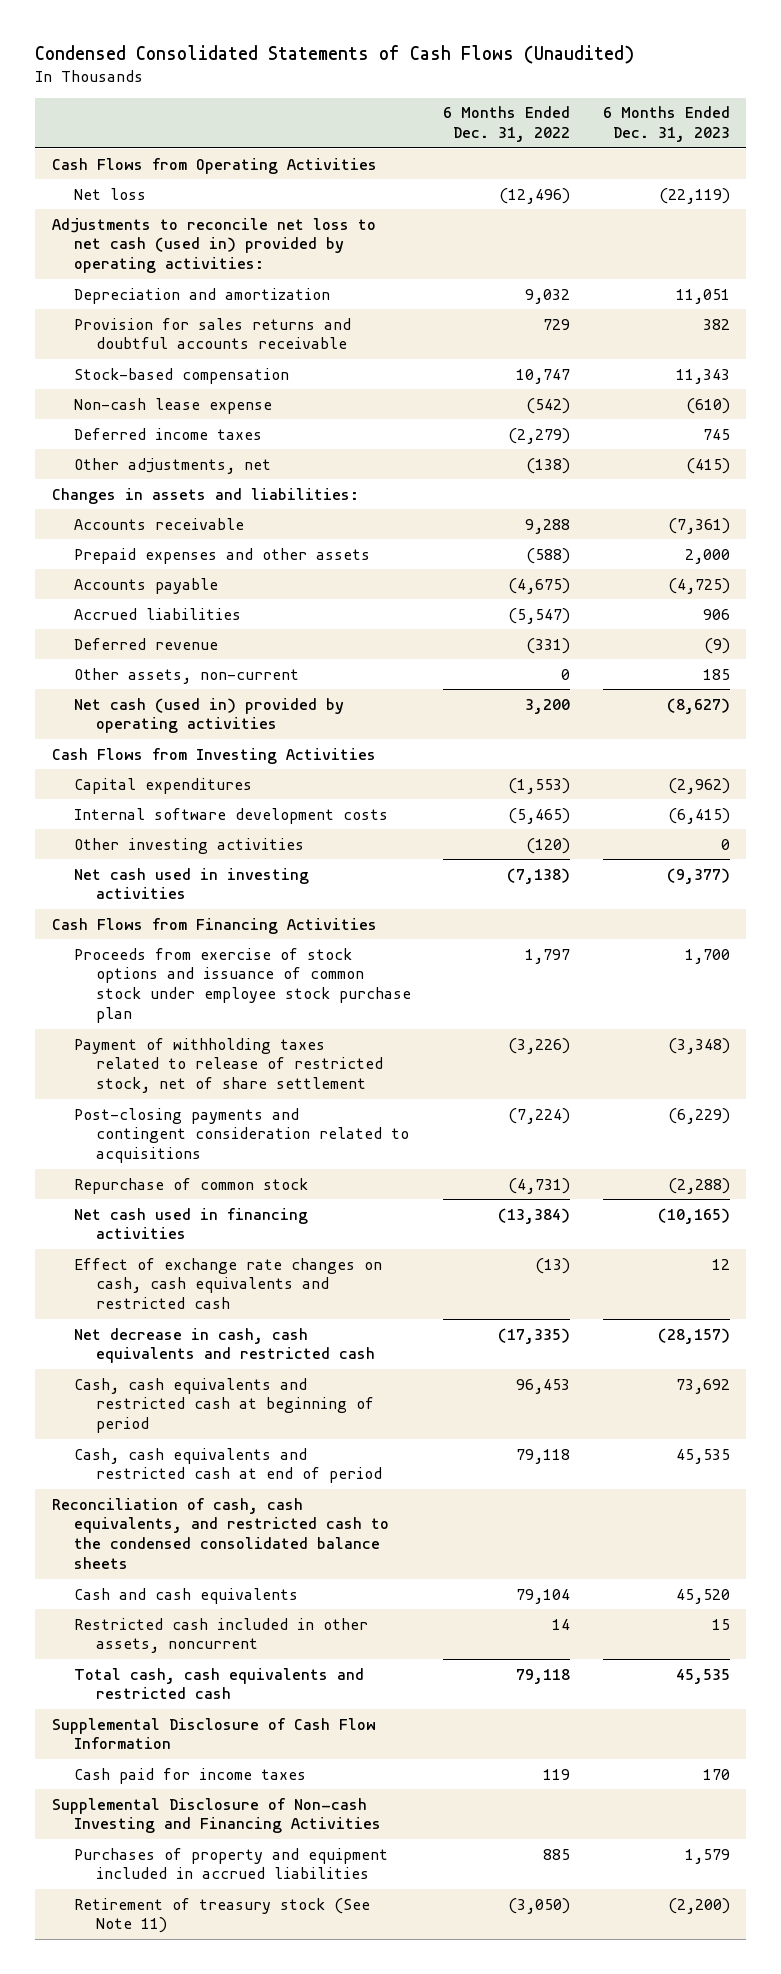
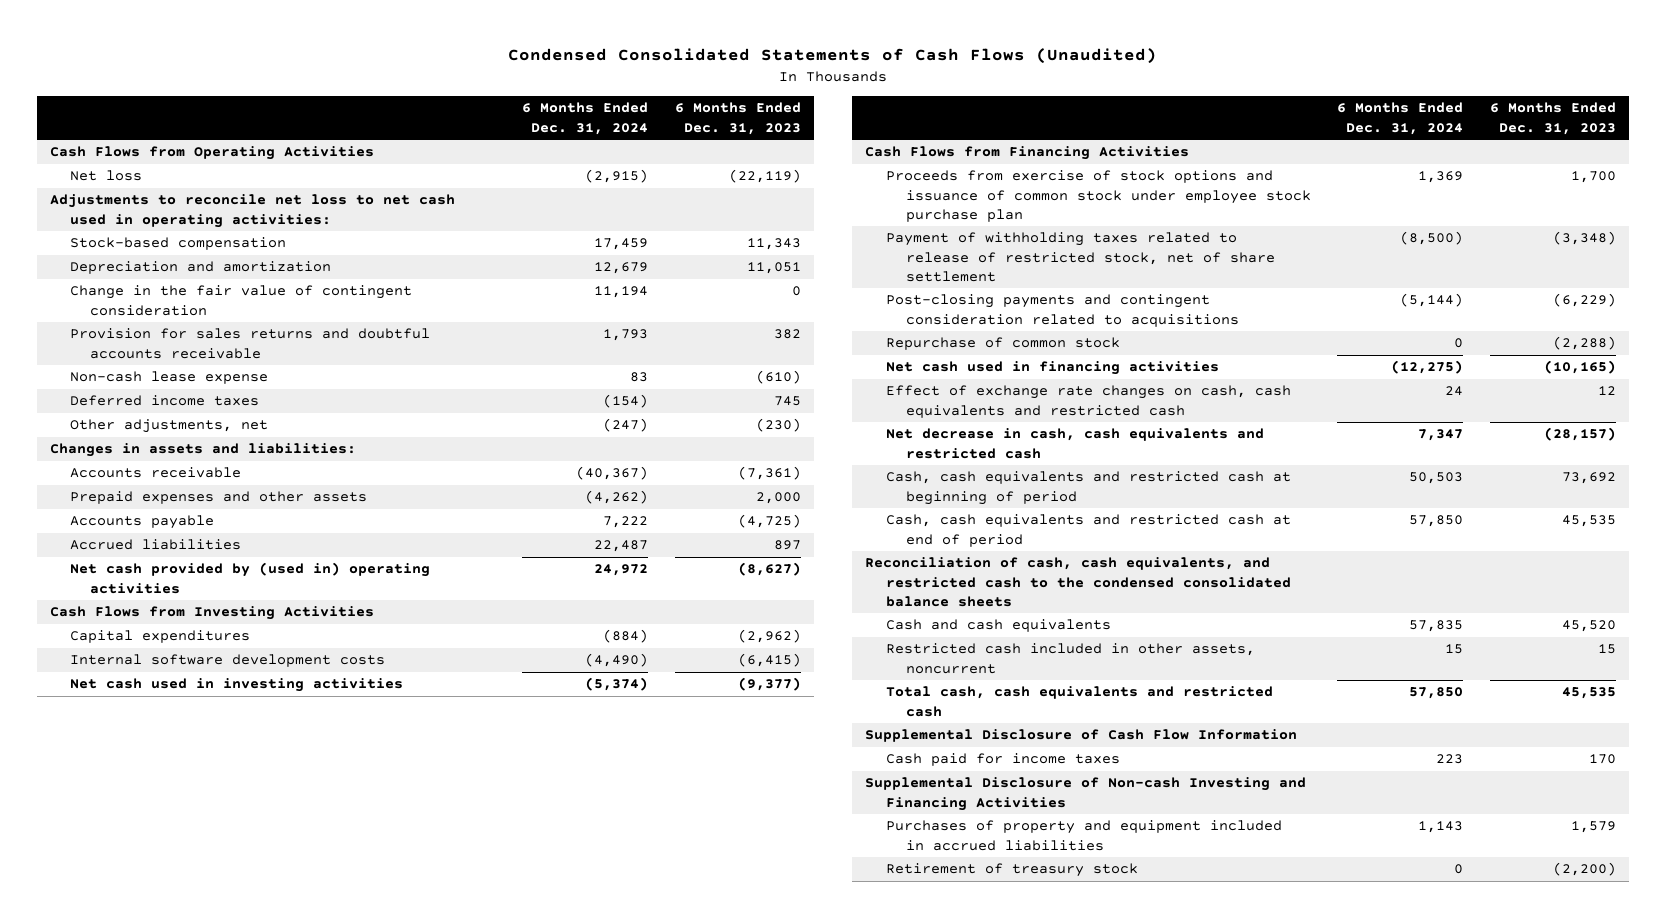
[443,106,571,143] 6 Months Ended Dec. 31, 2022 -> none
none -> [522,102,649,135] 6 Months Ended Dec. 31, 2024
[51,217,376,274] Adjustments to reconcile net loss to net cash (used in) provided by operating activities: -> [50,194,456,228] Adjustments to reconcile net loss to net cash used in operating activities:
[73,367,289,384] Stock-based compensation -> [70,237,287,251] Stock-based compensation
none -> [70,285,413,316] Change in the fair value of contingent consideration
[685,457,730,474] (415) -> [755,418,801,433] (230)
[73,637,218,650] Deferred revenue -> none
[73,667,299,684] Other assets, non-current -> none
[702,608,730,620] 906 -> [773,540,801,551] 897
[73,697,344,734] Net cash (used in) provided by operating activities -> [70,562,431,594] Net cash provided by (used in) operating activities
[73,837,304,854] Other investing activities -> none
[73,1897,370,1934] Retirement of treasury stock (See Note 11) -> [885,863,1138,878] Retirement of treasury stock

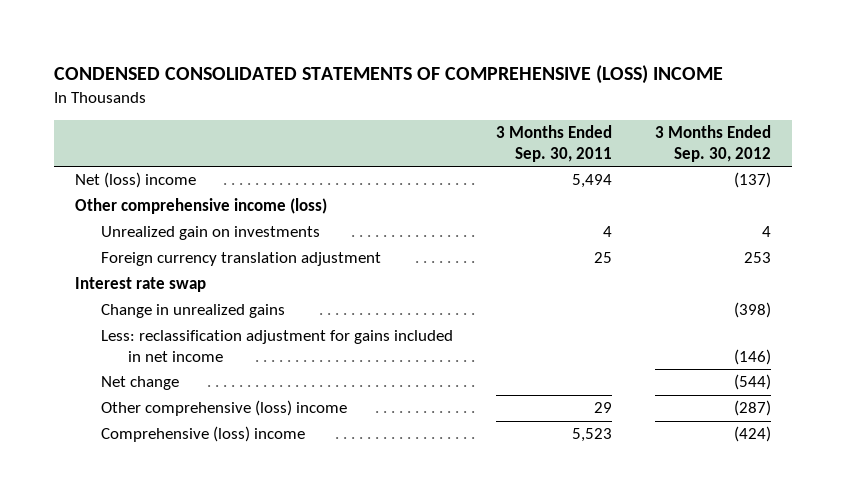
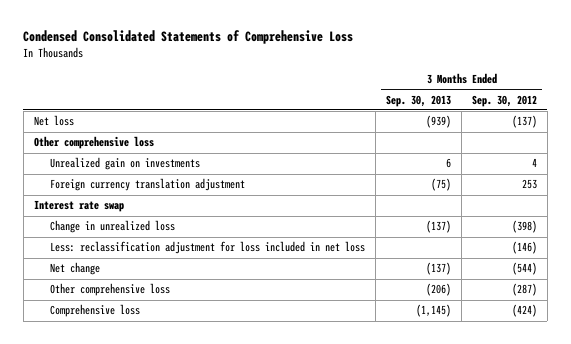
[53,64,723,84] CONDENSED CONSOLIDATED STATEMENTS OF COMPREHENSIVE (LOSS) INCOME -> [23,30,354,45] Condensed Consolidated Statements of Comprehensive Loss
[496,124,613,162] 3 Months Ended Sep. 30, 2011 -> none
none -> [386,94,452,107] Sep. 30, 2013
[74,172,196,189] Net (loss) income -> [33,115,74,127] Net loss
[74,198,327,215] Other comprehensive income (loss) -> [33,136,154,150] Other comprehensive loss
[101,304,286,319] Change in unrealized gains -> [50,220,176,234] Change in unrealized loss
[101,330,454,363] Less: reclassification adjustment for gains included in net income -> [50,241,366,255] Less: reclassification adjustment for loss included in net loss
[101,400,348,417] Other comprehensive (loss) income -> [50,283,171,297] Other comprehensive loss
[101,426,306,443] Comprehensive (loss) income -> [50,304,141,318] Comprehensive loss

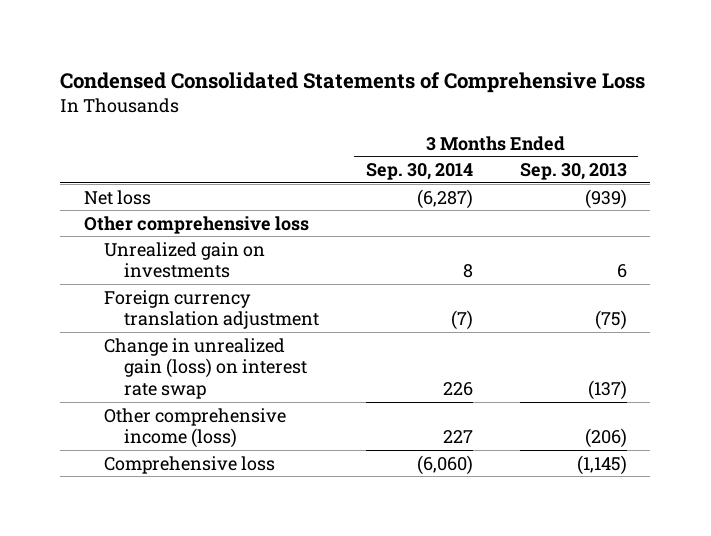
[471,94,537,107] Sep. 30, 2012 -> none
none -> [365,163,473,181] Sep. 30, 2014
[33,200,124,213] Interest rate swap -> none
[50,241,366,255] Less: reclassification adjustment for loss included in net loss -> none
[50,262,101,276] Net change -> none
[50,220,176,234] Change in unrealized loss -> [103,337,307,400] Change in unrealized gain (loss) on interest rate swap
[50,283,171,297] Other comprehensive loss -> [103,407,286,449] Other comprehensive income (loss)

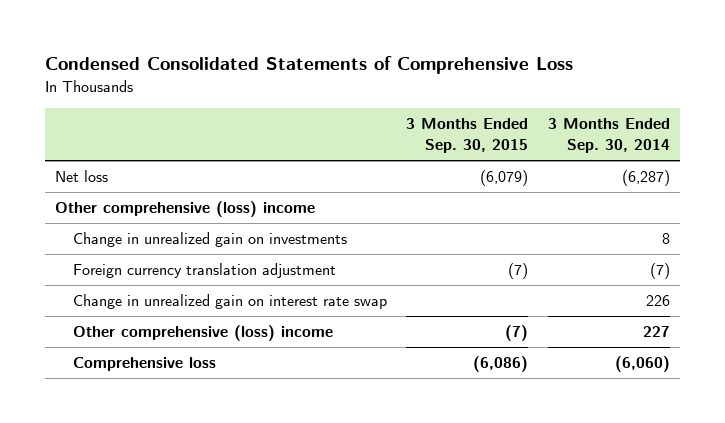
[519,163,627,181] Sep. 30, 2013 -> none
none -> [406,118,529,153] 3 Months Ended Sep. 30, 2015
[83,215,309,234] Other comprehensive loss -> [55,201,316,218] Other comprehensive (loss) income
[103,241,265,279] Unrealized gain on investments -> [72,232,347,248] Change in unrealized gain on investments
[103,337,307,400] Change in unrealized gain (loss) on interest rate swap -> [72,294,387,310] Change in unrealized gain on interest rate swap
[103,407,286,449] Other comprehensive income (loss) -> [72,325,333,342] Other comprehensive (loss) income

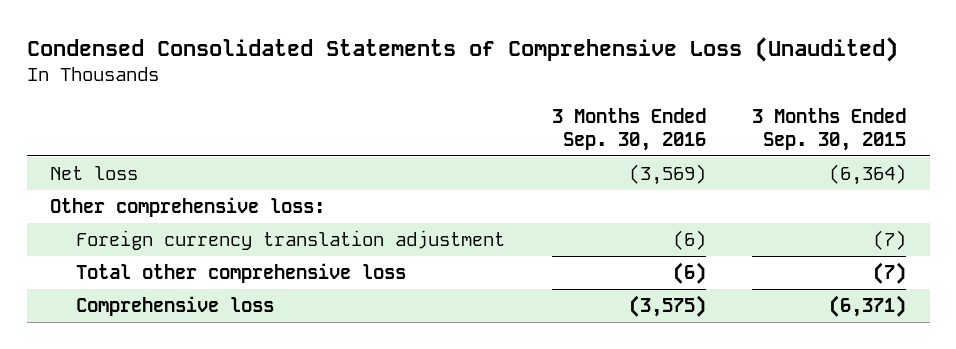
[45,56,574,75] Condensed Consolidated Statements of Comprehensive Loss -> [26,36,898,62] Condensed Consolidated Statements of Comprehensive Loss (Unaudited)
[547,118,670,153] 3 Months Ended Sep. 30, 2014 -> none
none -> [551,108,706,151] 3 Months Ended Sep. 30, 2016
[72,232,347,248] Change in unrealized gain on investments -> none
[480,170,529,187] (6,079) -> [829,164,907,186] (6,364)
[55,201,316,218] Other comprehensive (loss) income -> [49,197,325,218] Other comprehensive loss:
[72,294,387,310] Change in unrealized gain on interest rate swap -> none
[72,325,333,342] Other comprehensive (loss) income -> [76,263,407,284] Total other comprehensive loss
[473,356,529,373] (6,086) -> [829,295,907,318] (6,371)

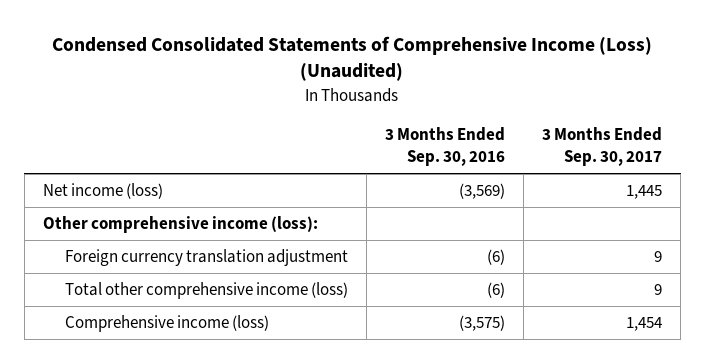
[26,36,898,62] Condensed Consolidated Statements of Comprehensive Loss (Unaudited) -> [52,35,653,82] Condensed Consolidated Statements of Comprehensive Income (Loss) (Unaudited)
[752,108,907,151] 3 Months Ended Sep. 30, 2015 -> none
none -> [542,127,663,167] 3 Months Ended Sep. 30, 2017
[49,166,138,181] Net loss -> [42,183,163,200] Net income (loss)
[49,197,325,218] Other comprehensive loss: -> [42,216,318,234] Other comprehensive income (loss):
[76,263,407,284] Total other comprehensive loss -> [64,282,348,300] Total other comprehensive income (loss)
[76,296,275,317] Comprehensive loss -> [64,315,269,333] Comprehensive income (loss)

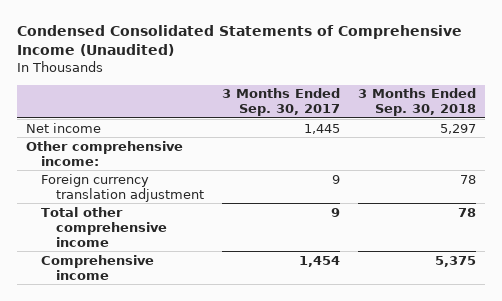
[52,35,653,82] Condensed Consolidated Statements of Comprehensive Income (Loss) (Unaudited) -> [16,25,462,57] Condensed Consolidated Statements of Comprehensive Income (Unaudited)
[385,127,506,167] 3 Months Ended Sep. 30, 2016 -> none
none -> [358,88,477,117] 3 Months Ended Sep. 30, 2018
[42,183,163,200] Net income (loss) -> [26,122,102,133] Net income
[42,216,318,234] Other comprehensive income (loss): -> [26,140,184,166] Other comprehensive income:
[64,282,348,300] Total other comprehensive income (loss) -> [40,206,167,247] Total other comprehensive income
[64,315,269,333] Comprehensive income (loss) -> [40,254,154,280] Comprehensive income

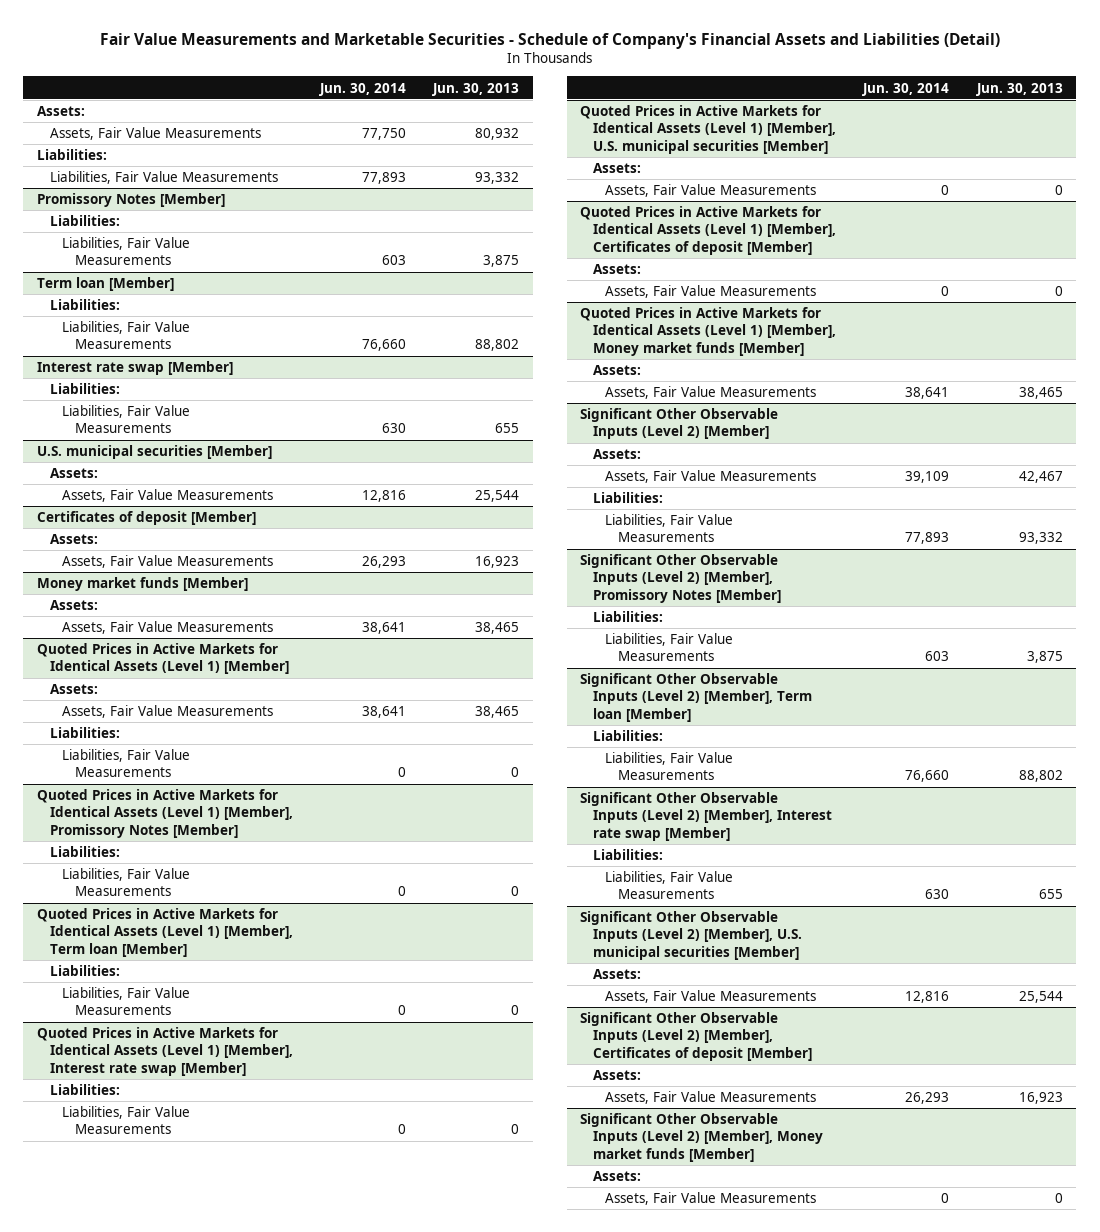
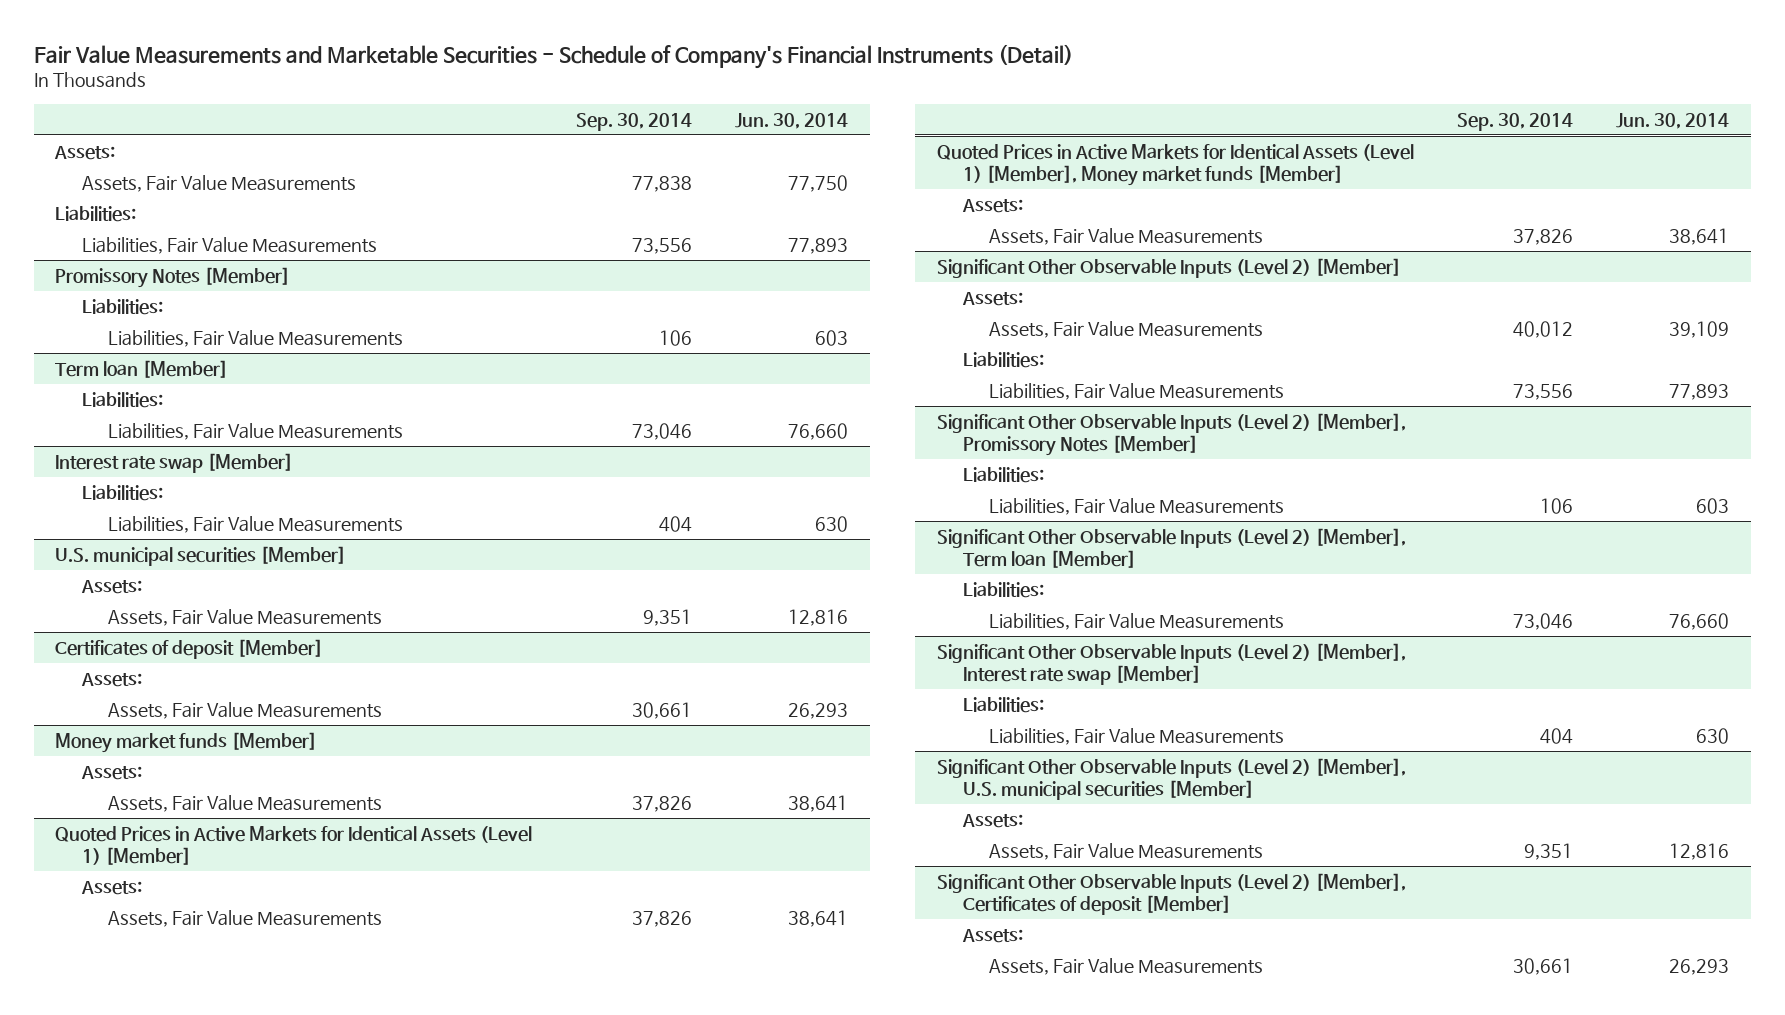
[99,32,1000,49] Fair Value Measurements and Marketable Securities - Schedule of Company's Financial Assets and Liabilities (Detail) -> [33,43,1073,69] Fair Value Measurements and Marketable Securities - Schedule of Company's Financial Instruments (Detail)
[432,82,520,96] Jun. 30, 2013 -> none
none -> [575,112,692,131] Sep. 30, 2014
[49,727,120,739] Liabilities: -> none
[62,749,191,778] Liabilities, Fair Value Measurements -> none
[37,789,293,838] Quoted Prices in Active Markets for Identical Assets (Level 1) [Member], Promissory Notes [Member] -> none
[49,846,120,858] Liabilities: -> none
[62,868,191,897] Liabilities, Fair Value Measurements -> none
[37,908,293,957] Quoted Prices in Active Markets for Identical Assets (Level 1) [Member], Term loan [Member] -> none
[49,965,120,977] Liabilities: -> none
[62,987,191,1016] Liabilities, Fair Value Measurements -> none
[37,1027,293,1076] Quoted Prices in Active Markets for Identical Assets (Level 1) [Member], Interest rate swap [Member] -> none
[49,1084,120,1096] Liabilities: -> none
[62,1106,191,1135] Liabilities, Fair Value Measurements -> none
[580,105,836,154] Quoted Prices in Active Markets for Identical Assets (Level 1) [Member], U.S. municipal securities [Member] -> none
[592,163,641,174] Assets: -> none
[605,184,817,198] Assets, Fair Value Measurements -> none
[580,206,836,255] Quoted Prices in Active Markets for Identical Assets (Level 1) [Member], Certificates of deposit [Member] -> none
[592,264,641,275] Assets: -> none
[605,285,817,299] Assets, Fair Value Measurements -> none
[580,1113,823,1162] Significant Other Observable Inputs (Level 2) [Member], Money market funds [Member] -> none
[592,1171,641,1182] Assets: -> none
[605,1192,817,1206] Assets, Fair Value Measurements -> none

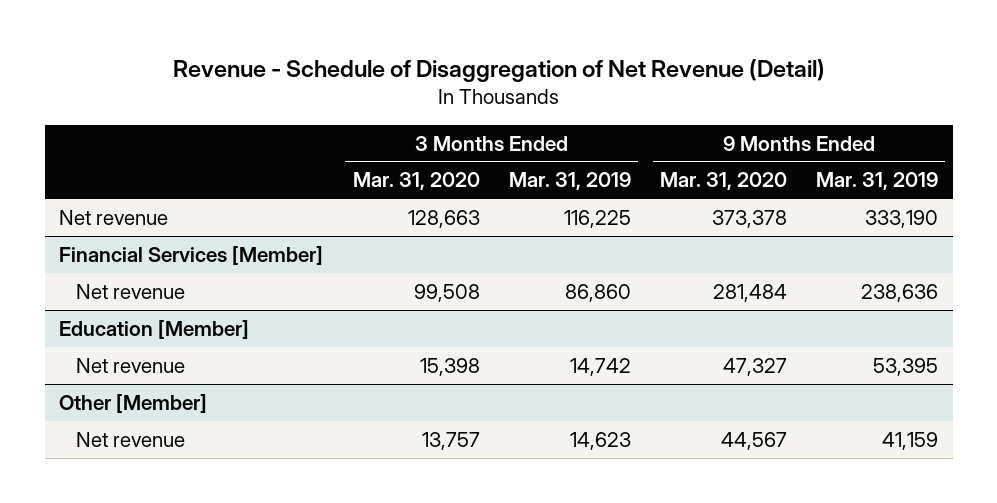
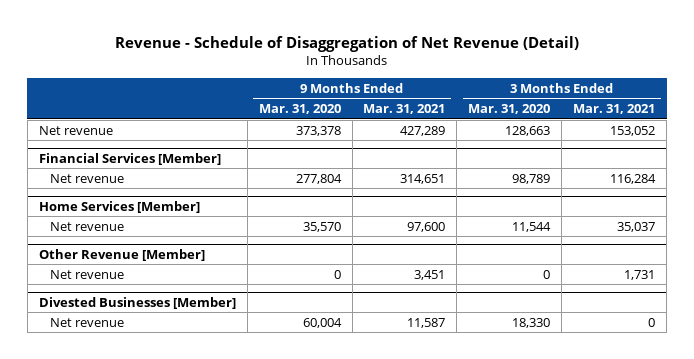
[508,172,631,191] Mar. 31, 2019 -> none
[816,172,939,191] Mar. 31, 2019 -> none
none -> [363,104,446,115] Mar. 31, 2021
none -> [573,104,656,115] Mar. 31, 2021
[59,319,250,339] Education [Member] -> none
[413,283,480,302] 99,508 -> [512,173,551,184] 98,789
[712,283,787,302] 281,484 -> [295,173,342,184] 277,804
none -> [38,200,200,213] Home Services [Member]
[419,357,480,376] 15,398 -> [512,221,552,232] 11,544
[722,357,787,376] 47,327 -> [302,221,341,232] 35,570
[59,393,208,413] Other [Member] -> [38,248,205,261] Other Revenue [Member]
[421,431,480,450] 13,757 -> [543,269,551,279] 0
[720,431,787,450] 44,567 -> [333,269,341,279] 0
none -> [38,296,236,309] Divested Businesses [Member]
none -> [49,317,124,327] Net revenue

